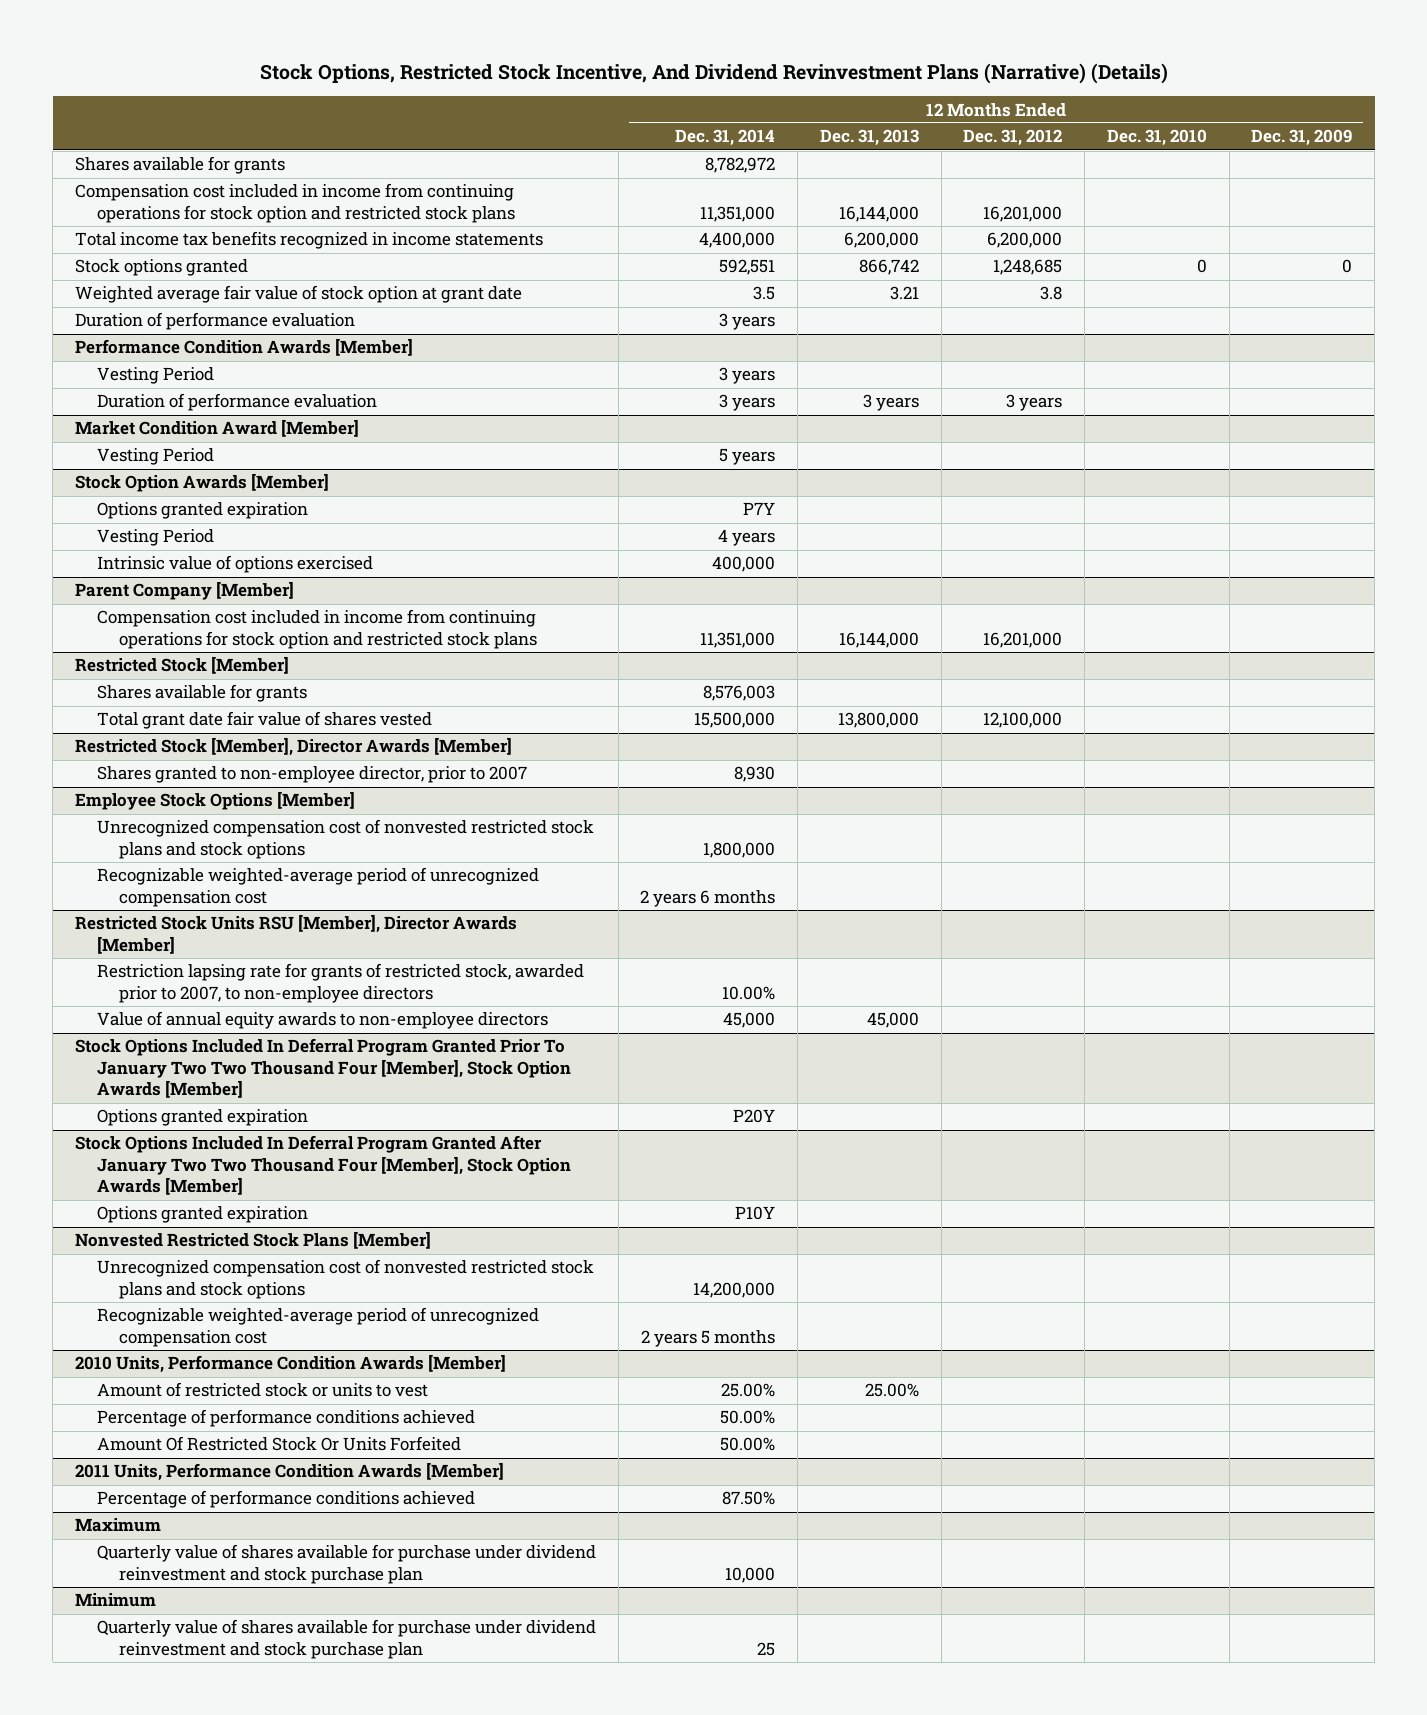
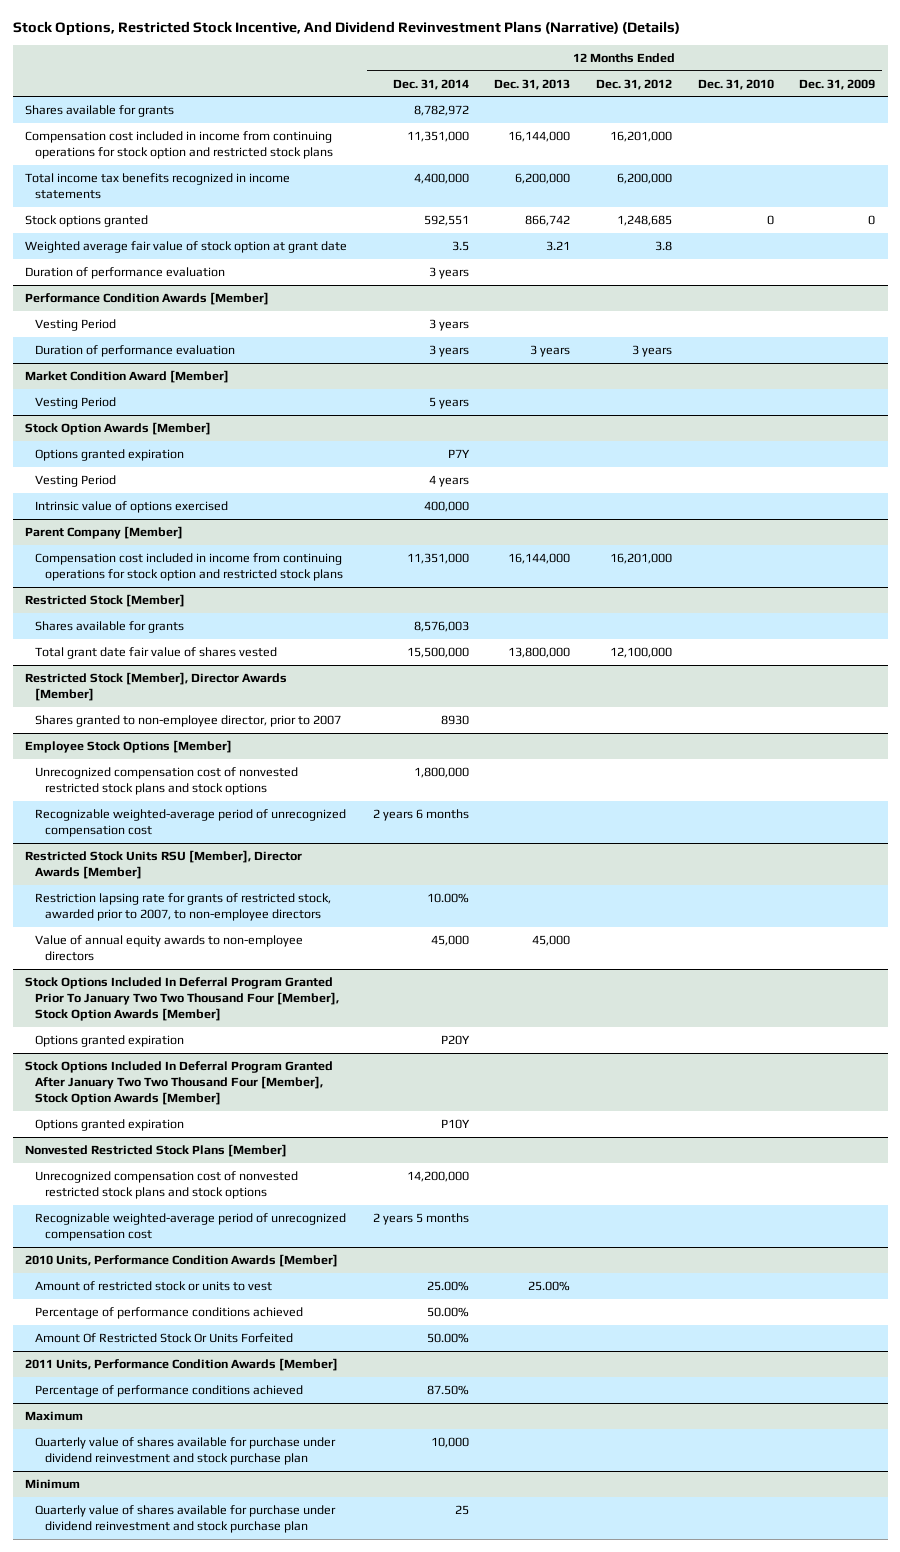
[734,766,776,783] 8,930 -> [440,715,469,726] 8930

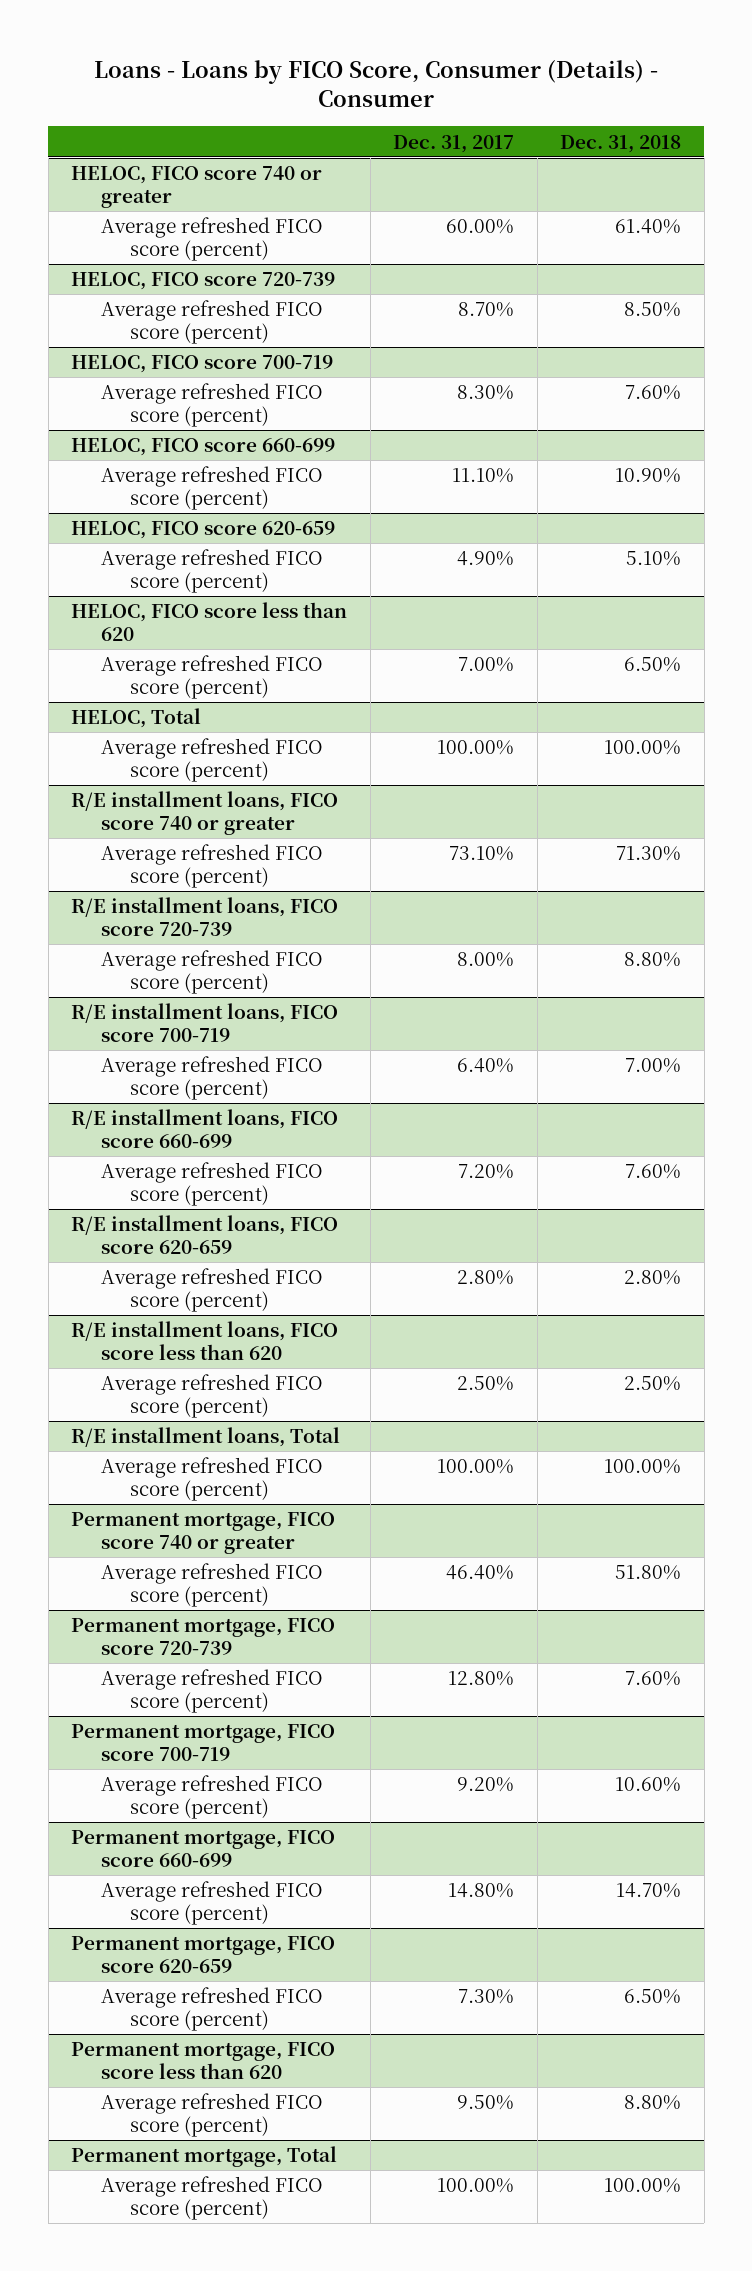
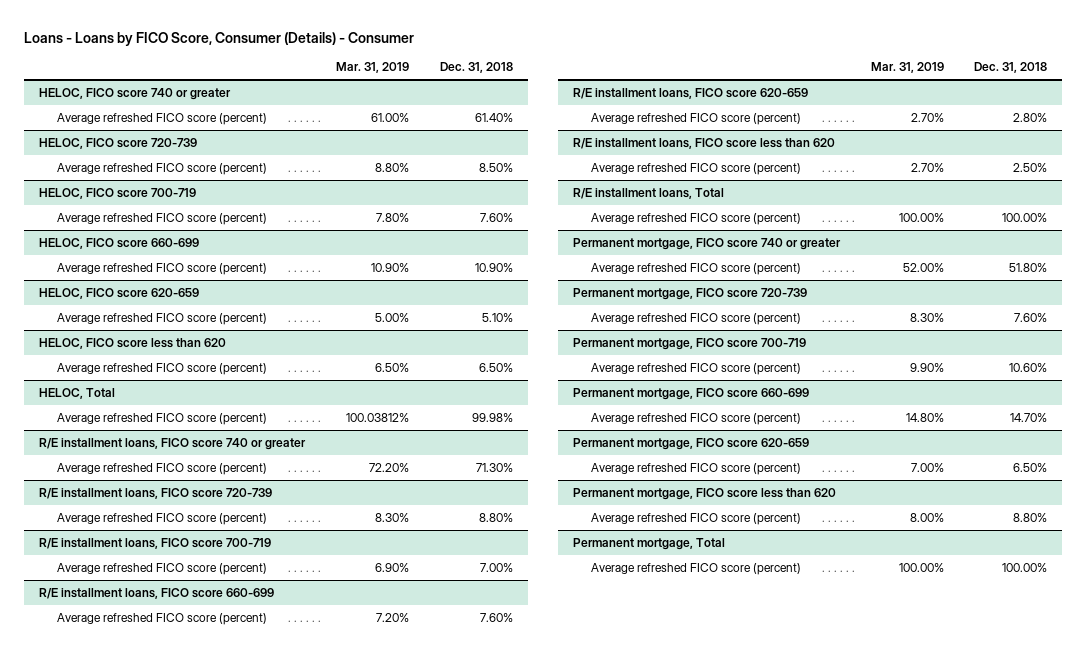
[393,134,515,153] Dec. 31, 2017 -> none
none -> [336,62,410,74] Mar. 31, 2019
[604,740,682,756] 100.00% -> [471,412,513,422] 99.98%

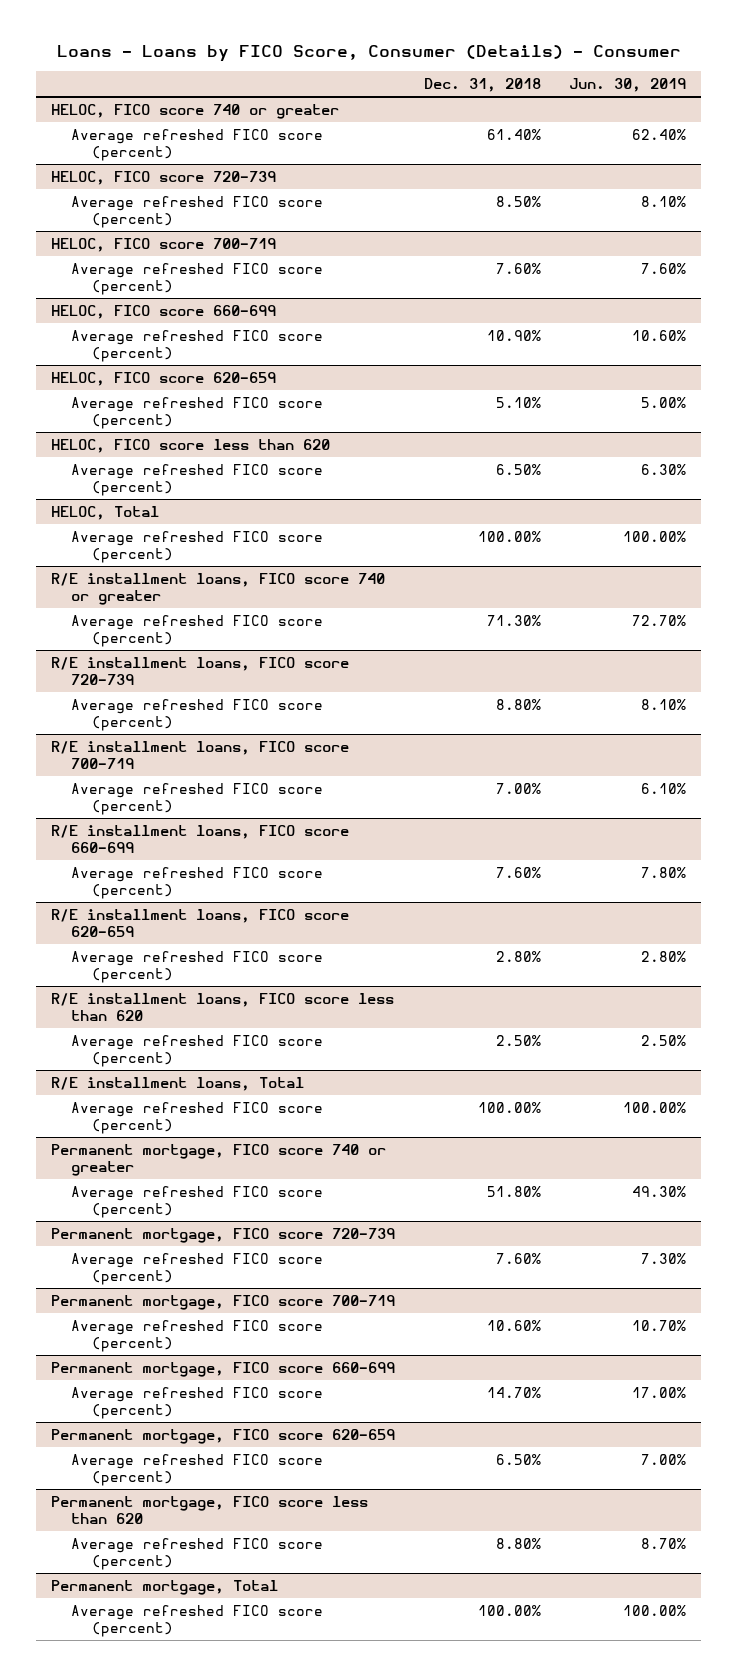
[336,62,410,74] Mar. 31, 2019 -> none
none -> [569,77,687,92] Jun. 30, 2019
[471,412,513,422] 99.98% -> [477,530,541,542] 100.00%

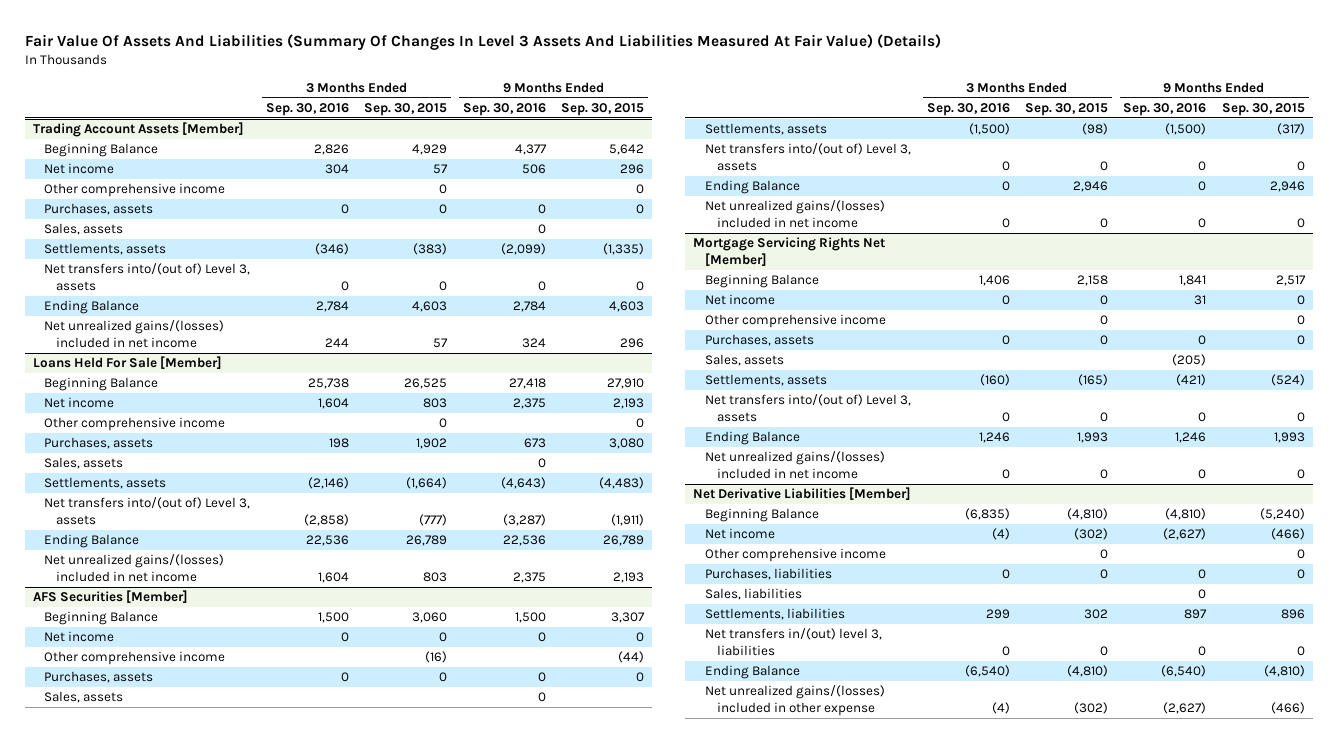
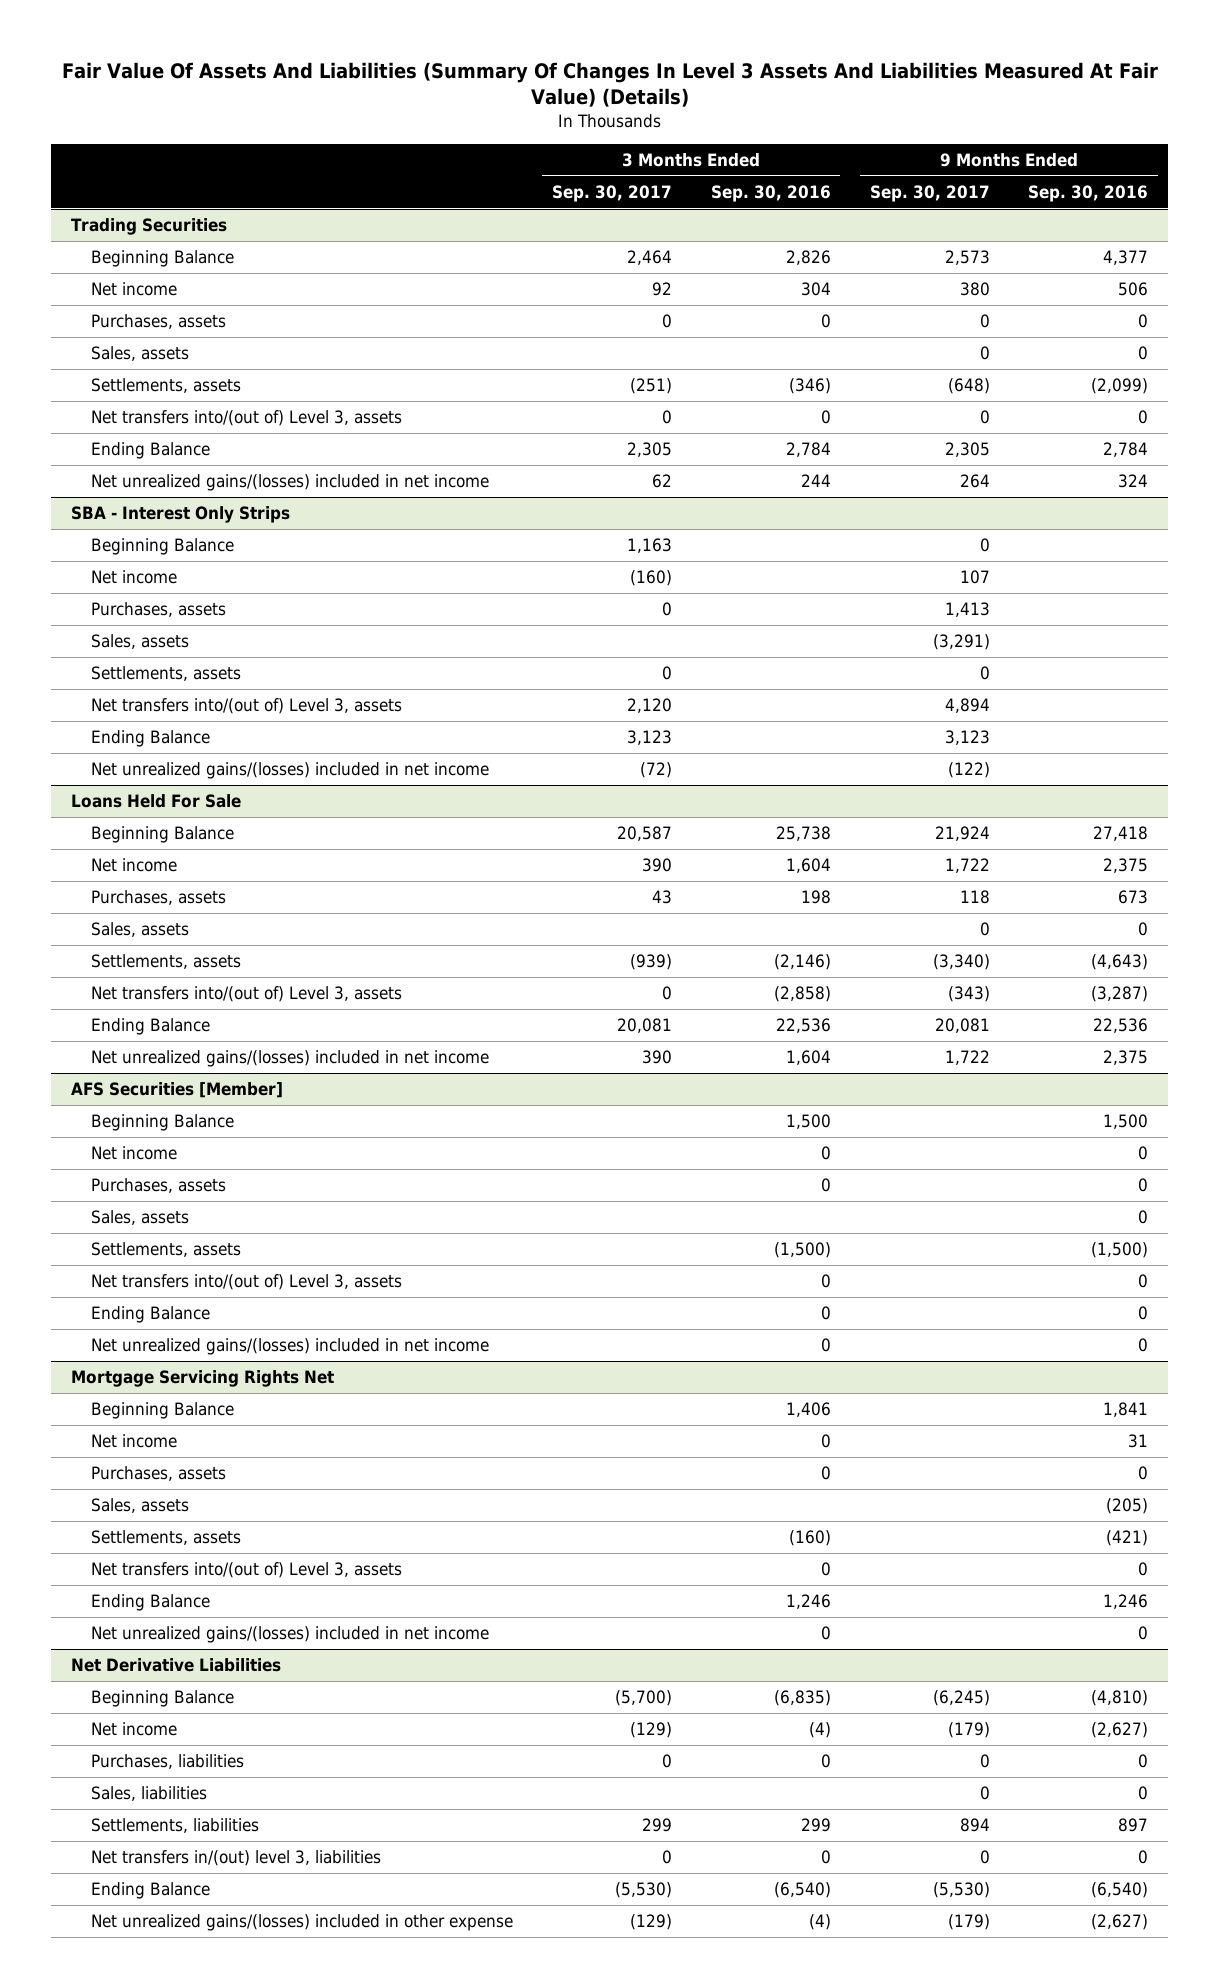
[364,102,448,116] Sep. 30, 2015 -> none
[561,102,645,116] Sep. 30, 2015 -> none
none -> [551,184,672,202] Sep. 30, 2017
none -> [869,184,990,202] Sep. 30, 2017
[32,122,244,138] Trading Account Assets [Member] -> [70,218,227,236] Trading Securities
[44,183,226,198] Other comprehensive income -> none
none -> [70,506,290,524] SBA - Interest Only Strips
none -> [90,538,234,556] Beginning Balance
none -> [90,570,177,585] Net income
none -> [90,602,226,618] Purchases, assets
none -> [90,634,189,650] Sales, assets
none -> [90,666,241,682] Settlements, assets
none -> [90,698,402,715] Net transfers into/(out of) Level 3, assets
none -> [90,730,210,748] Ending Balance
none -> [90,762,489,780] Net unrealized gains/(losses) included in net income
[32,356,222,370] Loans Held For Sale [Member] -> [70,794,241,809] Loans Held For Sale
[44,417,226,432] Other comprehensive income -> none
[44,651,226,666] Other comprehensive income -> none
[693,237,886,267] Mortgage Servicing Rights Net [Member] -> [70,1370,334,1388] Mortgage Servicing Rights Net
[704,314,886,329] Other comprehensive income -> none
[693,487,912,501] Net Derivative Liabilities [Member] -> [70,1658,281,1673] Net Derivative Liabilities
[704,548,886,563] Other comprehensive income -> none

